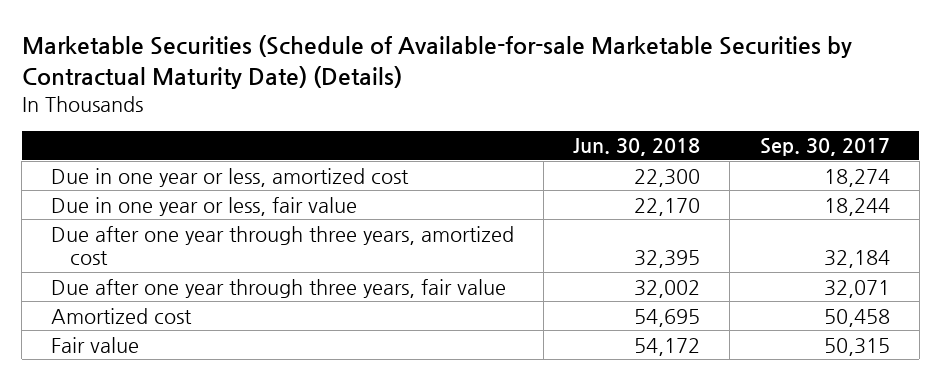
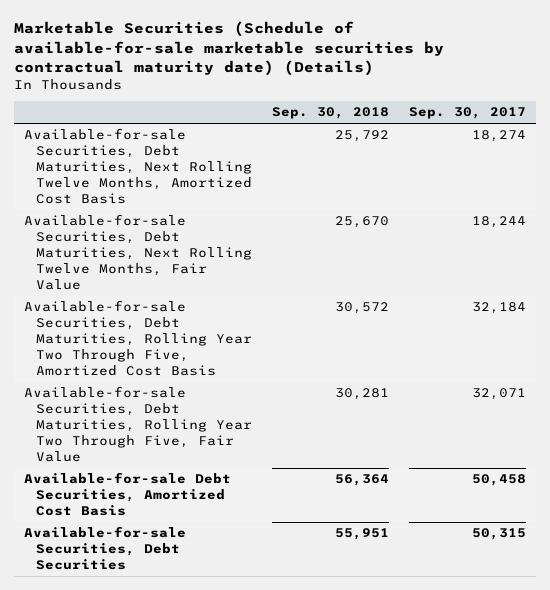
[21,34,852,89] Marketable Securities (Schedule of Available-for-sale Marketable Securities by Contractual Maturity Date) (Details) -> [14,21,445,76] Marketable Securities (Schedule of available-for-sale marketable securities by contractual maturity date) (Details)
[573,138,701,157] Jun. 30, 2018 -> none
none -> [272,107,390,120] Sep. 30, 2018
[51,167,410,187] Due in one year or less, amortized cost -> [24,128,253,205] Available-for-sale Securities, Debt Maturities, Next Rolling Twelve Months, Amortized Cost Basis
[51,196,358,216] Due in one year or less, fair value -> [24,214,253,291] Available-for-sale Securities, Debt Maturities, Next Rolling Twelve Months, Fair Value
[51,225,515,266] Due after one year through three years, amortized cost -> [24,300,253,377] Available-for-sale Securities, Debt Maturities, Rolling Year Two Through Five, Amortized Cost Basis
[51,278,507,298] Due after one year through three years, fair value -> [24,386,253,463] Available-for-sale Securities, Debt Maturities, Rolling Year Two Through Five, Fair Value
[51,307,193,324] Amortized cost -> [24,472,232,517] Available-for-sale Debt Securities, Amortized Cost Basis
[51,336,140,353] Fair value -> [24,526,187,571] Available-for-sale Securities, Debt Securities

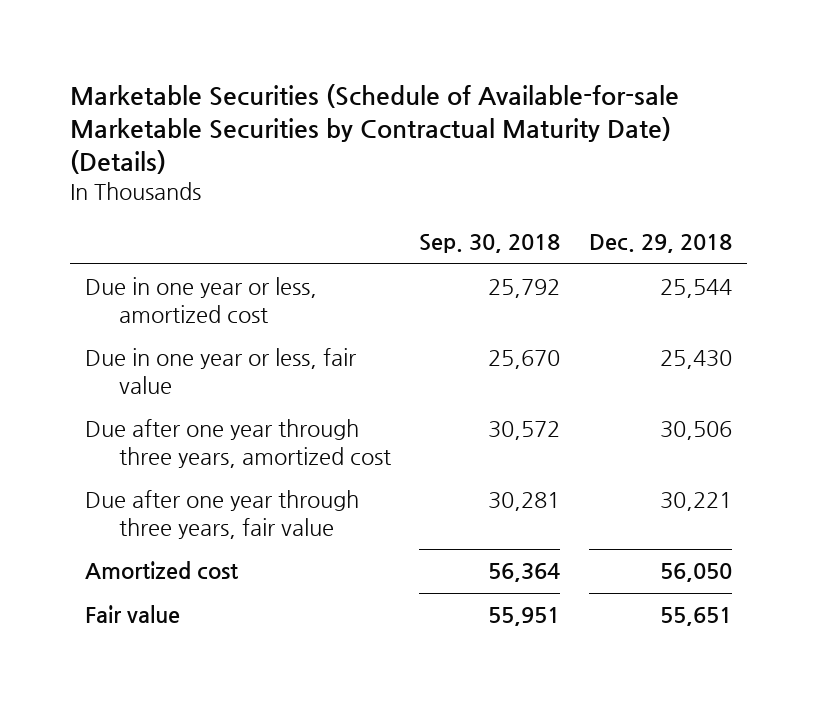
[14,21,445,76] Marketable Securities (Schedule of available-for-sale marketable securities by contractual maturity date) (Details) -> [70,83,680,174] Marketable Securities (Schedule of Available-for-sale Marketable Securities by Contractual Maturity Date) (Details)
[408,107,526,120] Sep. 30, 2017 -> none
none -> [589,234,733,254] Dec. 29, 2018
[24,128,253,205] Available-for-sale Securities, Debt Maturities, Next Rolling Twelve Months, Amortized Cost Basis -> [84,277,317,323] Due in one year or less, amortized cost
[24,214,253,291] Available-for-sale Securities, Debt Maturities, Next Rolling Twelve Months, Fair Value -> [84,348,356,394] Due in one year or less, fair value
[24,300,253,377] Available-for-sale Securities, Debt Maturities, Rolling Year Two Through Five, Amortized Cost Basis -> [84,419,391,468] Due after one year through three years, amortized cost
[24,386,253,463] Available-for-sale Securities, Debt Maturities, Rolling Year Two Through Five, Fair Value -> [84,490,359,539] Due after one year through three years, fair value
[24,472,232,517] Available-for-sale Debt Securities, Amortized Cost Basis -> [84,561,238,581] Amortized cost
[24,526,187,571] Available-for-sale Securities, Debt Securities -> [84,605,180,624] Fair value

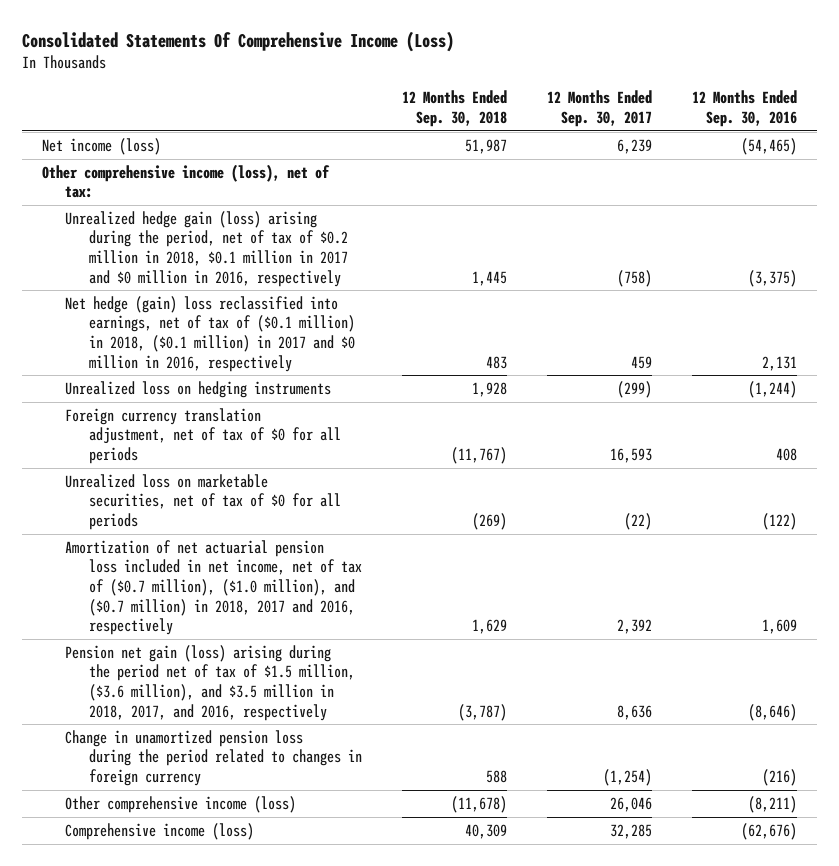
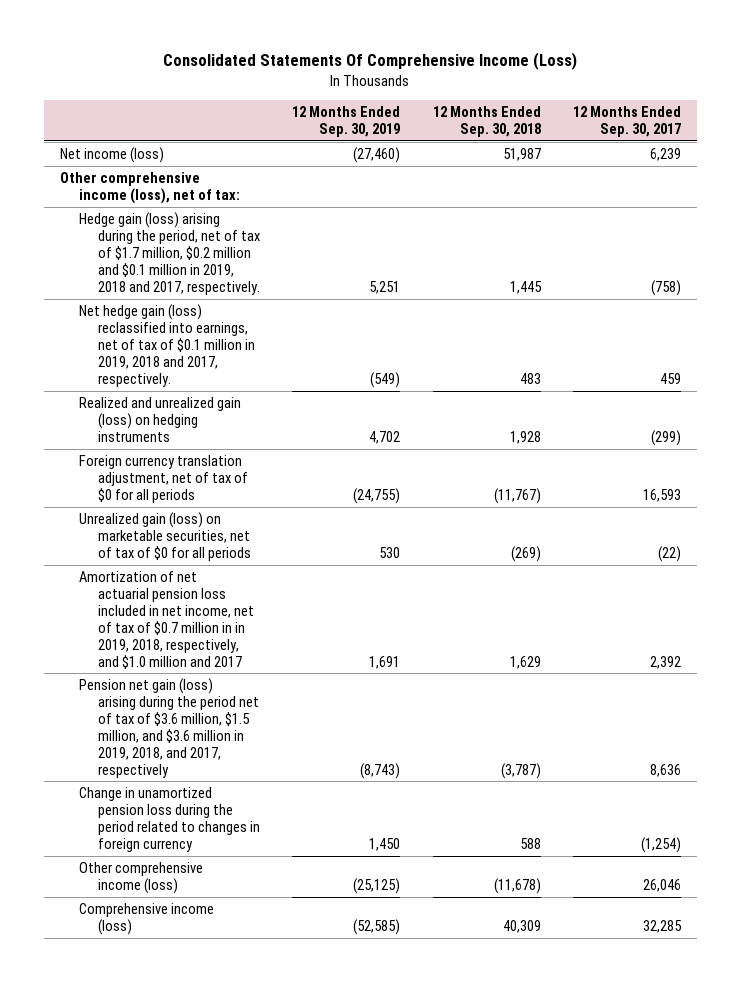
[691,90,797,127] 12 Months Ended Sep. 30, 2016 -> none
none -> [292,106,401,137] 12 Months Ended Sep. 30, 2019
[65,210,348,287] Unrealized hedge gain (loss) arising during the period, net of tax of $0.2 million in 2018, $0.1 million in 2017 and $0 million in 2016, respectively -> [78,211,261,295] Hedge gain (loss) arising during the period, net of tax of $1.7 million, $0.2 million and $0.1 million in 2019, 2018 and 2017, respectively.
[65,295,355,372] Net hedge (gain) loss reclassified into earnings, net of tax of ($0.1 million) in 2018, ($0.1 million) in 2017 and $0 million in 2016, respectively -> [78,303,256,387] Net hedge gain (loss) reclassified into earnings, net of tax of $0.1 million in 2019, 2018 and 2017, respectively.
[65,380,332,398] Unrealized loss on hedging instruments -> [78,396,241,442] Realized and unrealized gain (loss) on hedging instruments
[65,473,341,531] Unrealized loss on marketable securities, net of tax of $0 for all periods -> [78,511,252,561] Unrealized gain (loss) on marketable securities, net of tax of $0 for all periods
[65,539,362,636] Amortization of net actuarial pension loss included in net income, net of tax of ($0.7 million), ($1.0 million), and ($0.7 million) in 2018, 2017 and 2016, respectively -> [78,570,255,669] Amortization of net actuarial pension loss included in net income, net of tax of $0.7 million in in 2019, 2018, respectively, and $1.0 million and 2017
[65,644,355,721] Pension net gain (loss) arising during the period net of tax of $1.5 million, ($3.6 million), and $3.5 million in 2018, 2017, and 2016, respectively -> [78,677,260,778] Pension net gain (loss) arising during the period net of tax of $3.6 million, $1.5 million, and $3.6 million in 2019, 2018, and 2017, respectively

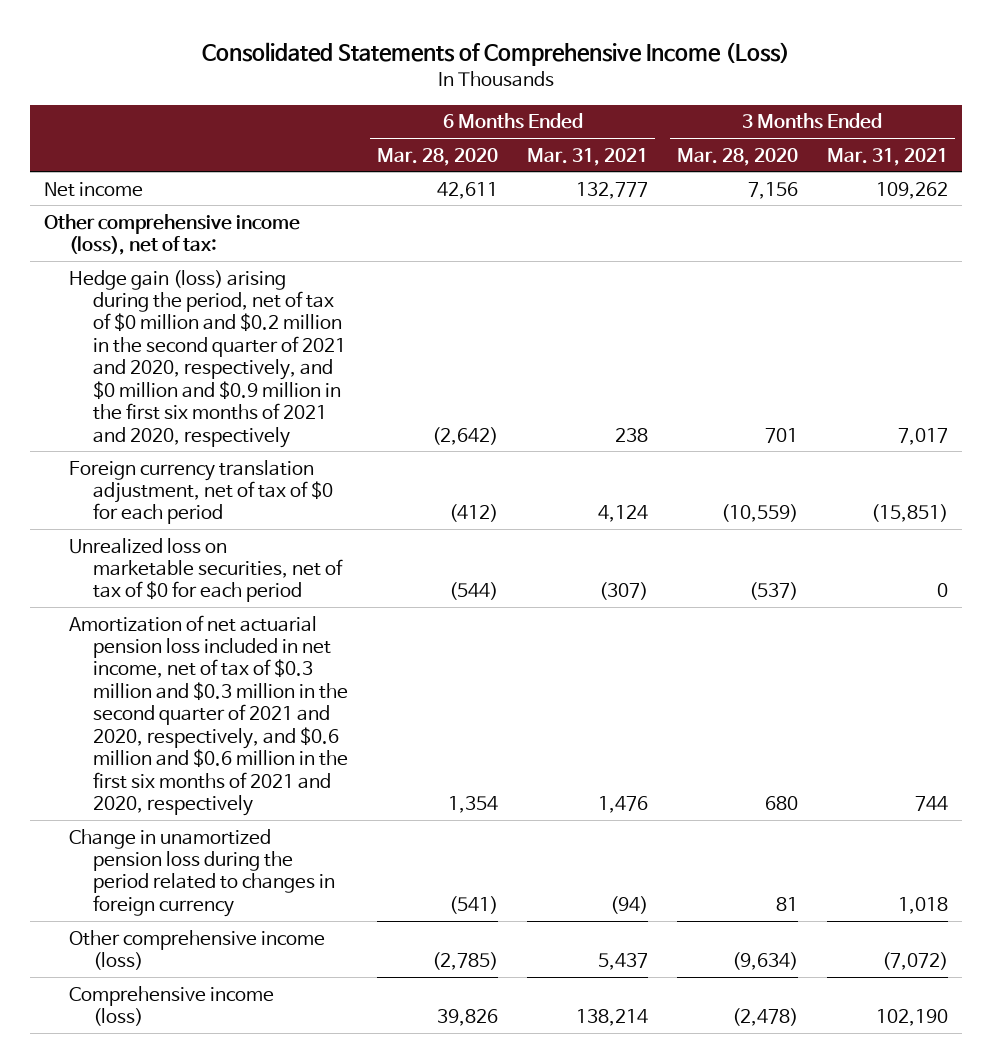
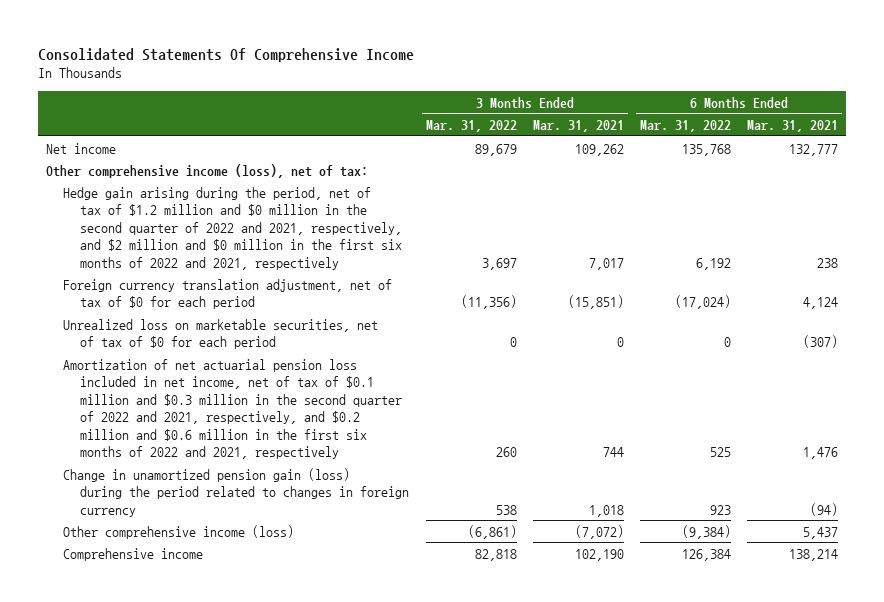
[202,41,791,66] Consolidated Statements of Comprehensive Income (Loss) -> [38,48,415,63] Consolidated Statements Of Comprehensive Income
[377,147,499,166] Mar. 28, 2020 -> none
[676,147,798,166] Mar. 28, 2020 -> none
none -> [425,120,517,133] Mar. 31, 2022
none -> [639,120,731,133] Mar. 31, 2022
[68,269,347,448] Hedge gain (loss) arising during the period, net of tax of $0 million and $0.2 million in the second quarter of 2021 and 2020, respectively, and $0 million and $0.9 million in the first six months of 2021 and 2020, respectively -> [63,186,403,270] Hedge gain arising during the period, net of tax of $1.2 million and $0 million in the second quarter of 2022 and 2021, respectively, and $2 million and $0 million in the first six months of 2022 and 2021, respectively
[68,614,349,817] Amortization of net actuarial pension loss included in net income, net of tax of $0.3 million and $0.3 million in the second quarter of 2021 and 2020, respectively, and $0.6 million and $0.6 million in the first six months of 2021 and 2020, respectively -> [63,358,403,460] Amortization of net actuarial pension loss included in net income, net of tax of $0.1 million and $0.3 million in the second quarter of 2022 and 2021, respectively, and $0.2 million and $0.6 million in the first six months of 2022 and 2021, respectively
[68,828,336,917] Change in unamortized pension loss during the period related to changes in foreign currency -> [63,467,410,517] Change in unamortized pension gain (loss) during the period related to changes in foreign currency
[68,985,274,1026] Comprehensive income (loss) -> [63,547,204,561] Comprehensive income

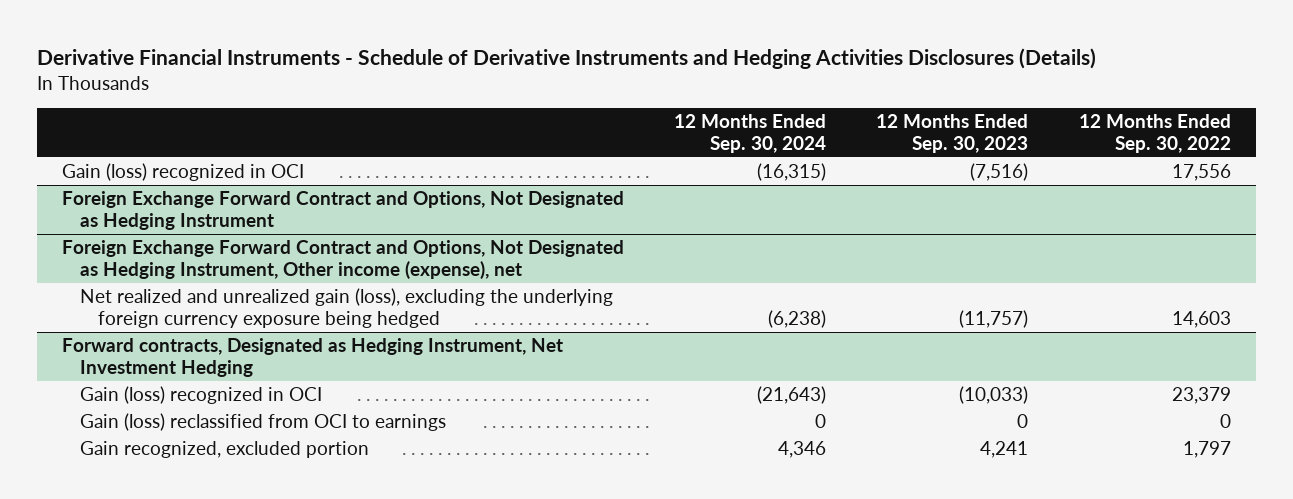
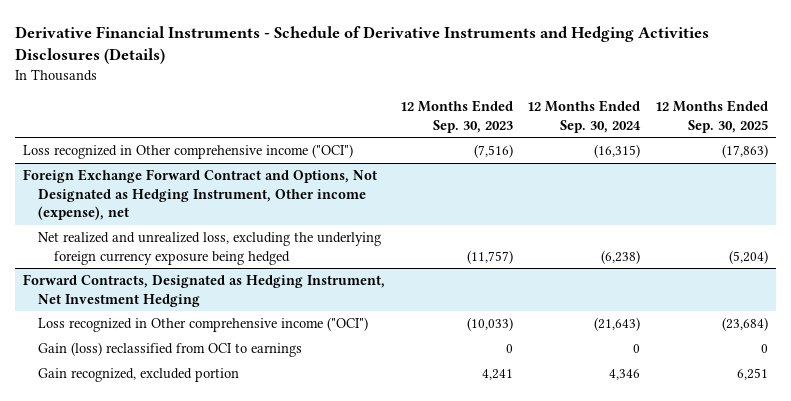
[1078,114,1231,153] 12 Months Ended Sep. 30, 2022 -> none
none -> [655,99,769,133] 12 Months Ended Sep. 30, 2025
[61,191,624,230] Foreign Exchange Forward Contract and Options, Not Designated as Hedging Instrument -> none
[61,163,304,182] Gain (loss) recognized in OCI -> [22,143,353,159] Loss recognized in Other comprehensive income ("OCI")
[80,288,614,328] Net realized and unrealized gain (loss), excluding the underlying foreign currency exposure being hedged -> [38,231,382,265] Net realized and unrealized loss, excluding the underlying foreign currency exposure being hedged
[61,338,563,377] Forward contracts, Designated as Hedging Instrument, Net Investment Hedging -> [22,273,385,307] Forward Contracts, Designated as Hedging Instrument, Net Investment Hedging
[80,386,323,405] Gain (loss) recognized in OCI -> [38,316,369,332] Loss recognized in Other comprehensive income ("OCI")

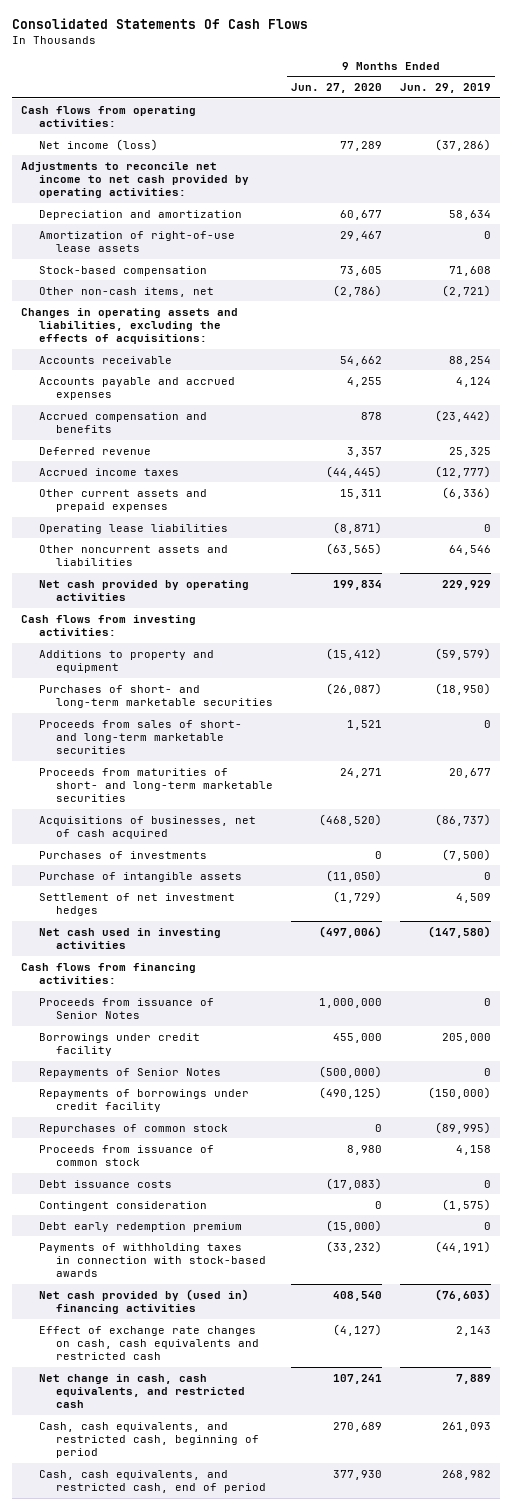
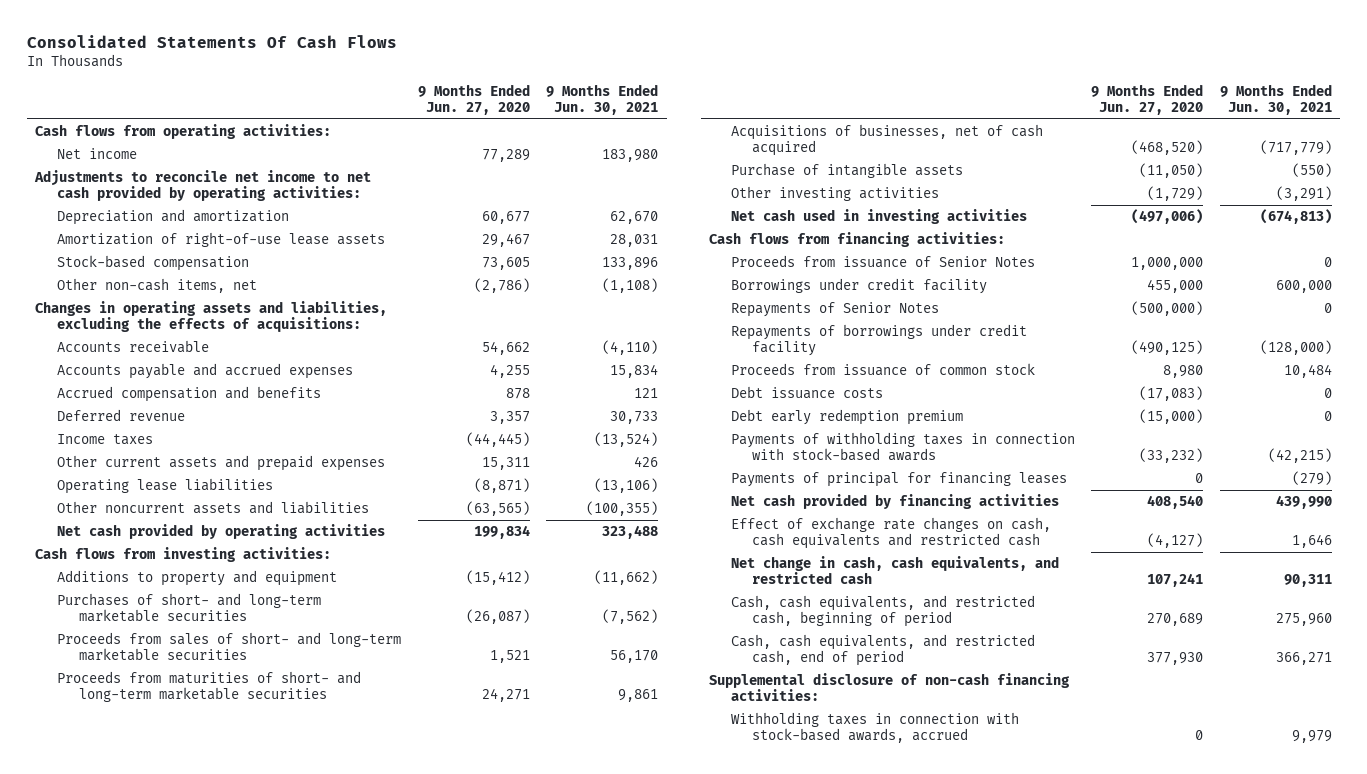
[399,83,491,94] Jun. 29, 2019 -> none
none -> [546,83,659,116] 9 Months Ended Jun. 30, 2021
[38,138,158,151] Net income (loss) -> [56,148,137,160] Net income
[38,467,179,476] Accrued income taxes -> [56,434,153,446] Income taxes
[38,850,207,859] Purchases of investments -> none
[38,892,235,917] Settlement of net investment hedges -> [730,186,939,202] Other investing activities
[38,1123,228,1134] Repurchases of common stock -> none
[38,1200,207,1211] Contingent consideration -> none
none -> [730,472,1067,488] Payments of principal for financing leases
[38,1288,249,1315] Net cash provided by (used in) financing activities -> [730,494,1059,510] Net cash provided by financing activities
none -> [708,673,1070,702] Supplemental disclosure of non-cash financing activities:
none -> [730,712,1019,744] Withholding taxes in connection with stock-based awards, accrued

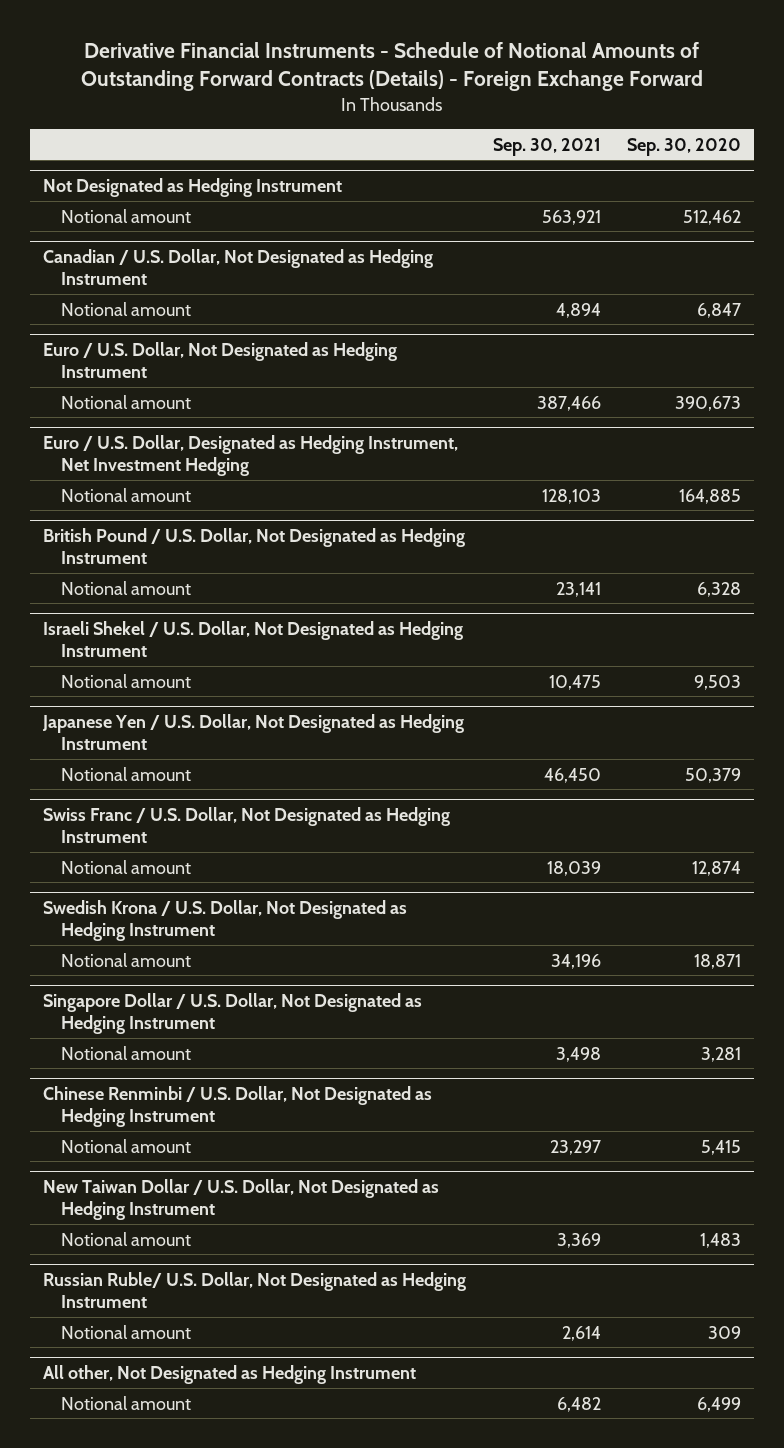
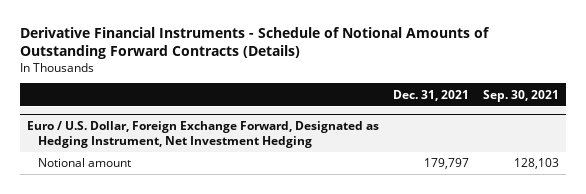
[81,42,704,92] Derivative Financial Instruments - Schedule of Notional Amounts of Outstanding Forward Contracts (Details) - Foreign Exchange Forward -> [19,26,490,60] Derivative Financial Instruments - Schedule of Notional Amounts of Outstanding Forward Contracts (Details)
[627,137,742,156] Sep. 30, 2020 -> none
none -> [392,89,469,101] Dec. 31, 2021
[43,178,343,198] Not Designated as Hedging Instrument -> none
[61,208,192,223] Notional amount -> none
[43,249,434,286] Canadian / U.S. Dollar, Not Designated as Hedging Instrument -> none
[61,301,192,316] Notional amount -> none
[43,342,398,379] Euro / U.S. Dollar, Not Designated as Hedging Instrument -> none
[61,394,192,409] Notional amount -> none
[43,435,459,477] Euro / U.S. Dollar, Designated as Hedging Instrument, Net Investment Hedging -> [26,120,379,148] Euro / U.S. Dollar, Foreign Exchange Forward, Designated as Hedging Instrument, Net Investment Hedging
[43,528,466,565] British Pound / U.S. Dollar, Not Designated as Hedging Instrument -> none
[61,580,192,595] Notional amount -> none
[43,621,464,658] Israeli Shekel / U.S. Dollar, Not Designated as Hedging Instrument -> none
[61,673,192,688] Notional amount -> none
[42,714,465,751] Japanese Yen / U.S. Dollar, Not Designated as Hedging Instrument -> none
[61,766,192,781] Notional amount -> none
[43,807,451,844] Swiss Franc / U.S. Dollar, Not Designated as Hedging Instrument -> none
[61,859,192,874] Notional amount -> none
[43,900,408,942] Swedish Krona / U.S. Dollar, Not Designated as Hedging Instrument -> none
[61,952,192,967] Notional amount -> none
[43,993,423,1035] Singapore Dollar / U.S. Dollar, Not Designated as Hedging Instrument -> none
[61,1045,192,1060] Notional amount -> none
[43,1086,433,1128] Chinese Renminbi / U.S. Dollar, Not Designated as Hedging Instrument -> none
[61,1138,192,1153] Notional amount -> none
[43,1179,440,1221] New Taiwan Dollar / U.S. Dollar, Not Designated as Hedging Instrument -> none
[61,1231,192,1246] Notional amount -> none
[43,1272,467,1309] Russian Ruble/ U.S. Dollar, Not Designated as Hedging Instrument -> none
[61,1324,192,1339] Notional amount -> none
[43,1365,417,1385] All other, Not Designated as Hedging Instrument -> none
[61,1395,192,1410] Notional amount -> none

